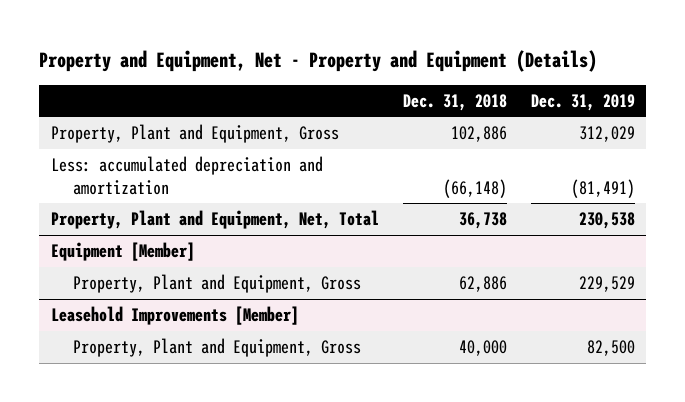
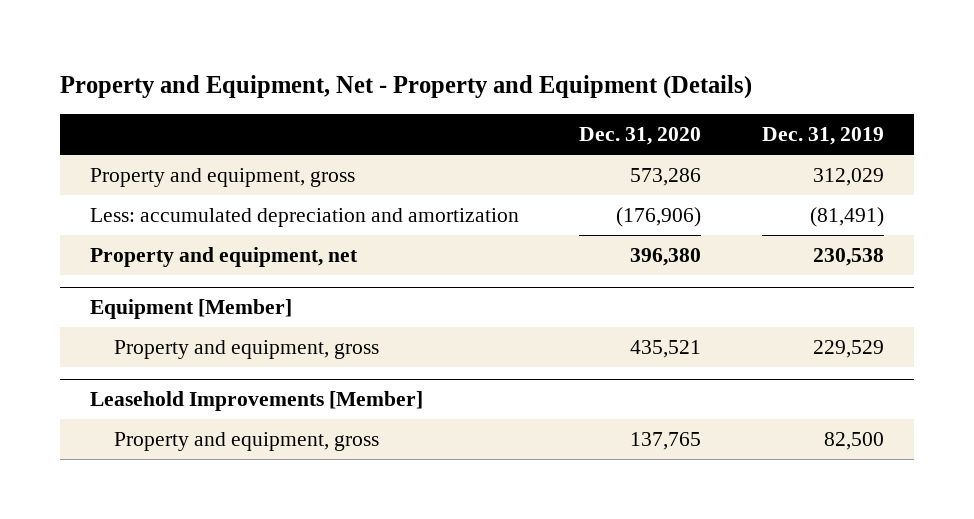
[402,93,507,111] Dec. 31, 2018 -> none
none -> [579,127,702,146] Dec. 31, 2020
[50,124,339,144] Property, Plant and Equipment, Gross -> [90,167,356,187] Property and equipment, gross
[50,210,379,230] Property, Plant and Equipment, Net, Total -> [90,246,359,267] Property and equipment, net
[73,274,362,294] Property, Plant and Equipment, Gross -> [114,339,380,359] Property and equipment, gross
[73,338,362,358] Property, Plant and Equipment, Gross -> [114,431,380,451] Property and equipment, gross

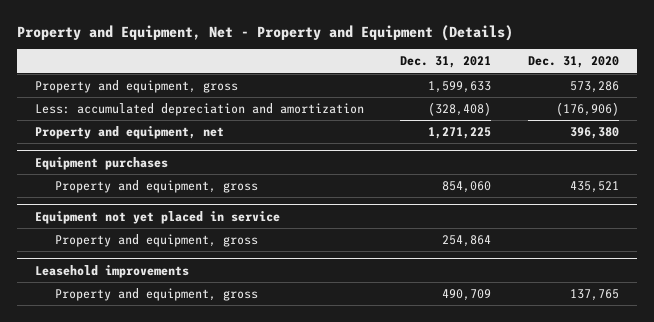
[761,127,884,146] Dec. 31, 2019 -> none
none -> [400,56,492,69] Dec. 31, 2021
[90,299,293,320] Equipment [Member] -> [35,156,169,170] Equipment purchases
none -> [35,210,281,224] Equipment not yet placed in service
none -> [54,233,258,247] Property and equipment, gross
[90,391,424,412] Leasehold Improvements [Member] -> [35,264,190,278] Leasehold improvements

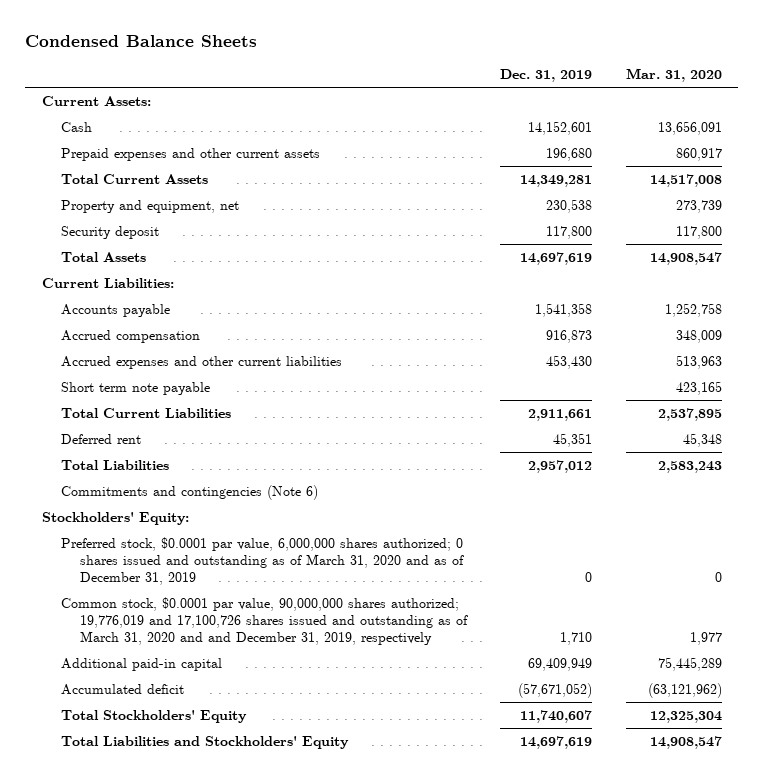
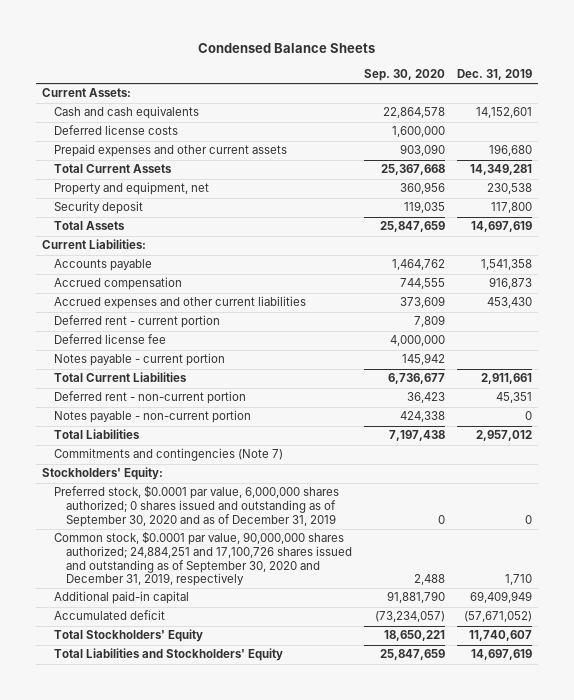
[625,68,722,83] Mar. 31, 2020 -> none
none -> [363,69,445,82] Sep. 30, 2020
[60,121,92,132] Cash -> [53,106,199,120] Cash and cash equivalents
none -> [53,125,178,136] Deferred license costs
none -> [53,315,220,329] Deferred rent - current portion
none -> [53,334,166,345] Deferred license fee
[60,381,210,395] Short term note payable -> [53,353,225,367] Notes payable - current portion
[60,433,141,444] Deferred rent -> [53,391,246,405] Deferred rent - non-current portion
none -> [53,410,251,424] Notes payable - non-current portion
[60,484,318,500] Commitments and contingencies (Note 6) -> [53,448,283,462] Commitments and contingencies (Note 7)
[60,536,464,586] Preferred stock, $0.0001 par value, 6,000,000 shares authorized; 0 shares issued and outstanding as of March 31, 2020 and as of December 31, 2019 -> [53,485,339,527] Preferred stock, $0.0001 par value, 6,000,000 shares authorized; 0 shares issued and outstanding as of September 30, 2020 and as of December 31, 2019
[60,596,468,646] Common stock, $0.0001 par value, 90,000,000 shares authorized; 19,776,019 and 17,100,726 shares issued and outstanding as of March 31, 2020 and and December 31, 2019, respectively -> [53,531,352,587] Common stock, $0.0001 par value, 90,000,000 shares authorized; 24,884,251 and 17,100,726 shares issued and outstanding as of September 30, 2020 and December 31, 2019, respectively

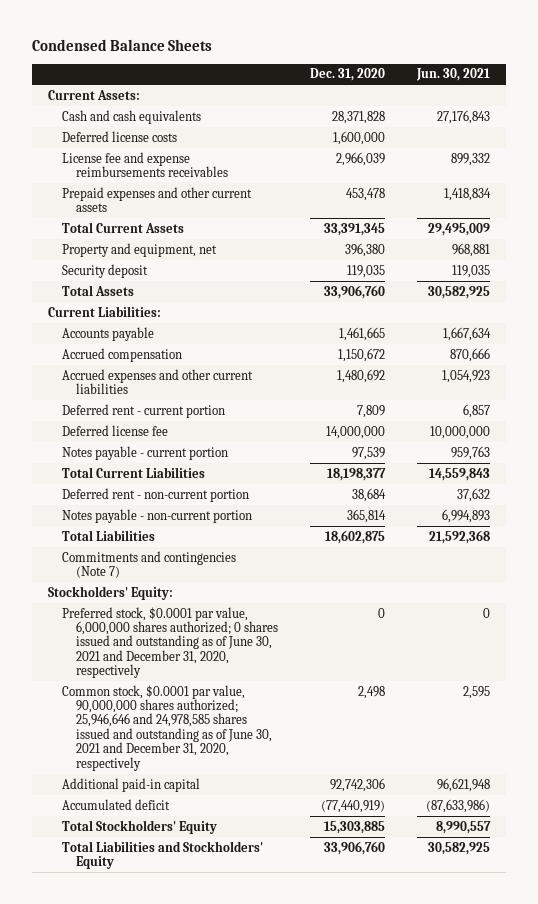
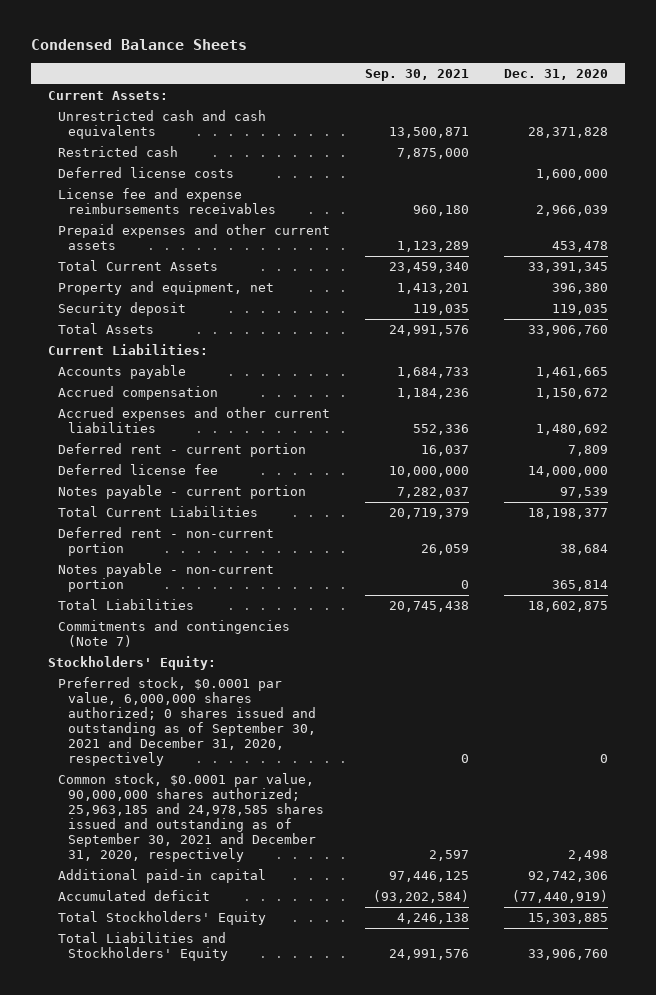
[415,68,490,82] Jun. 30, 2021 -> none
none -> [364,68,469,81] Sep. 30, 2021
[61,109,201,124] Cash and cash equivalents -> [57,110,266,140] Unrestricted cash and cash equivalents
none -> [57,146,178,158] Restricted cash
[61,606,278,679] Preferred stock, $0.0001 par value, 6,000,000 shares authorized; 0 shares issued and outstanding as of June 30, 2021 and December 31, 2020, respectively -> [57,677,316,766] Preferred stock, $0.0001 par value, 6,000,000 shares authorized; 0 shares issued and outstanding as of September 30, 2021 and December 31, 2020, respectively
[61,684,272,771] Common stock, $0.0001 par value, 90,000,000 shares authorized; 25,946,646 and 24,978,585 shares issued and outstanding as of June 30, 2021 and December 31, 2020, respectively -> [57,773,324,862] Common stock, $0.0001 par value, 90,000,000 shares authorized; 25,963,185 and 24,978,585 shares issued and outstanding as of September 30, 2021 and December 31, 2020, respectively

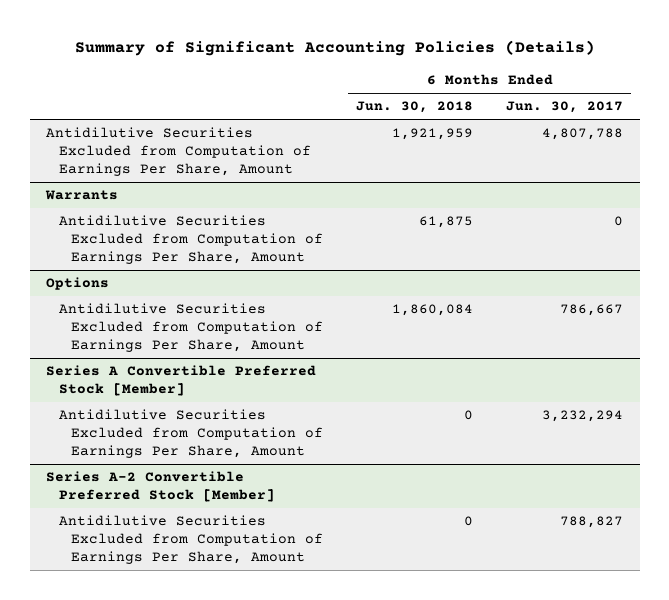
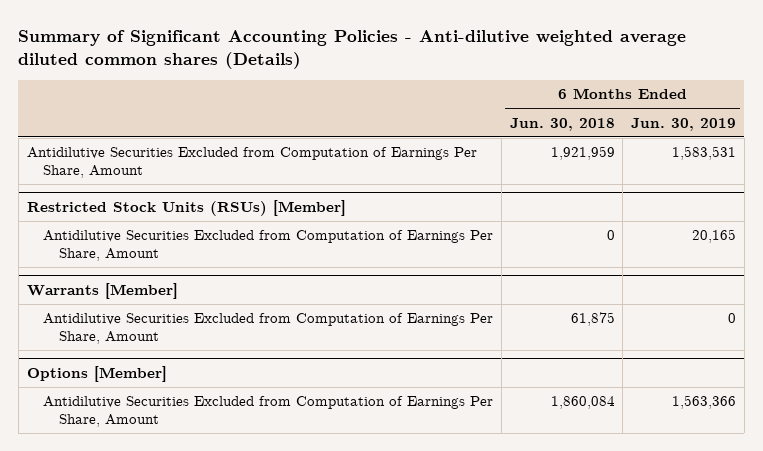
[74,40,595,57] Summary of Significant Accounting Policies (Details) -> [18,29,687,69] Summary of Significant Accounting Policies - Anti-dilutive weighted average diluted common shares (Details)
[506,101,624,114] Jun. 30, 2017 -> none
none -> [631,117,737,131] Jun. 30, 2019
none -> [26,200,346,217] Restricted Stock Units (RSUs) [Member]
none -> [42,230,493,262] Antidilutive Securities Excluded from Computation of Earnings Per Share, Amount
[45,190,119,201] Warrants -> [26,283,178,300] Warrants [Member]
[46,277,110,291] Options -> [26,366,167,383] Options [Member]
[46,365,317,397] Series A Convertible Preferred Stock [Member] -> none
[58,409,324,459] Antidilutive Securities Excluded from Computation of Earnings Per Share, Amount -> none
[46,471,275,503] Series A-2 Convertible Preferred Stock [Member] -> none
[58,515,324,565] Antidilutive Securities Excluded from Computation of Earnings Per Share, Amount -> none

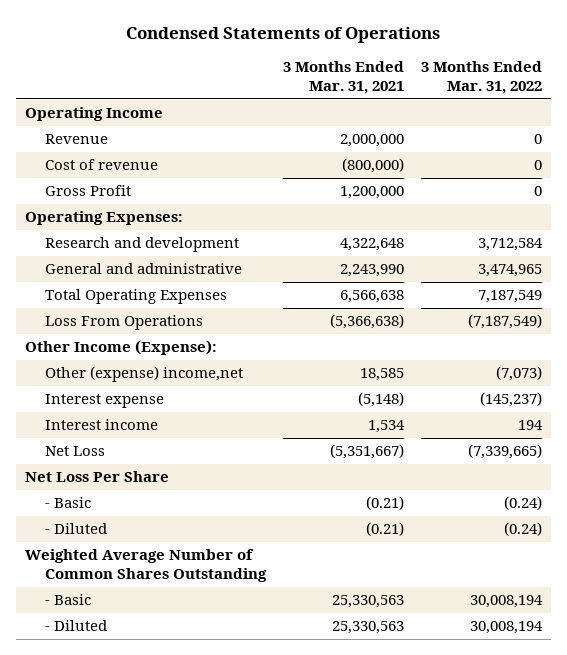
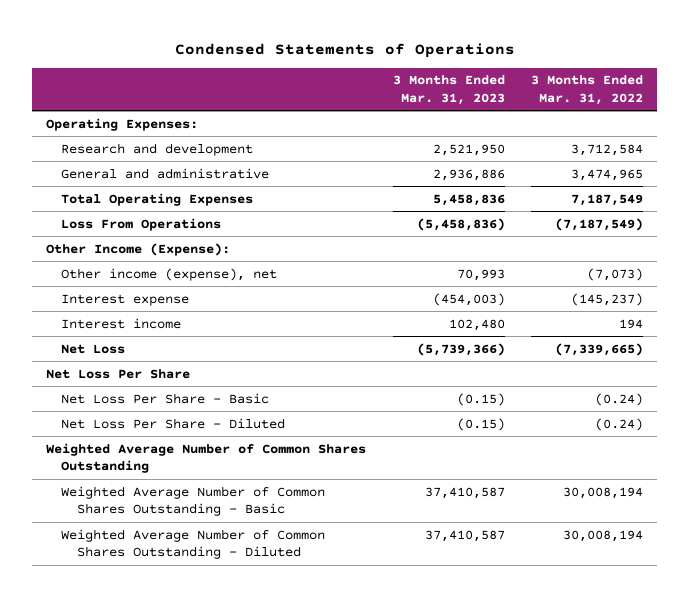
[283,61,405,95] 3 Months Ended Mar. 31, 2021 -> none
none -> [392,75,505,105] 3 Months Ended Mar. 31, 2023
[24,107,163,122] Operating Income -> none
[45,134,109,145] Revenue -> none
[45,159,159,171] Cost of revenue -> none
[45,185,132,197] Gross Profit -> none
[45,366,244,383] Other (expense) income,net -> [61,267,278,281] Other income (expense), net
[45,497,92,509] - Basic -> [61,392,270,404] Net Loss Per Share - Basic
[45,523,108,535] - Diluted -> [61,417,286,429] Net Loss Per Share - Diluted
[45,594,92,606] - Basic -> [61,485,326,517] Weighted Average Number of Common Shares Outstanding - Basic
[45,620,108,632] - Diluted -> [61,528,326,560] Weighted Average Number of Common Shares Outstanding - Diluted

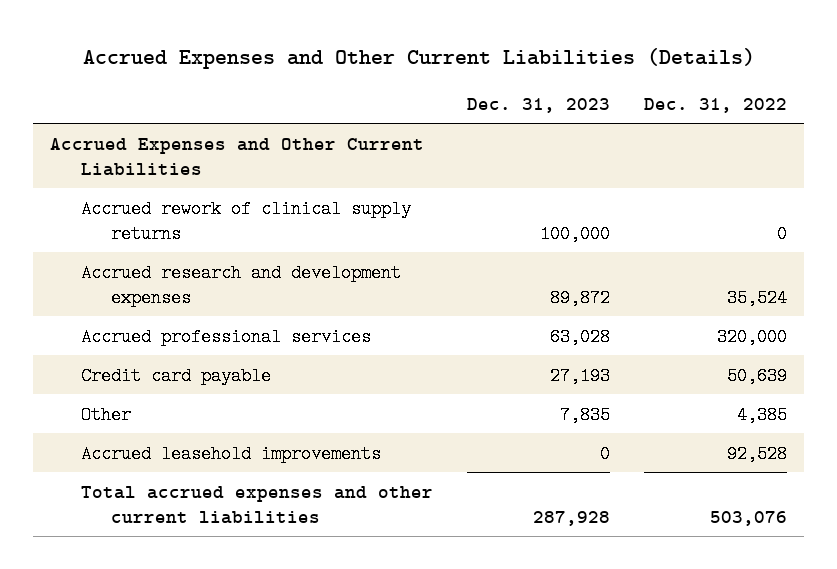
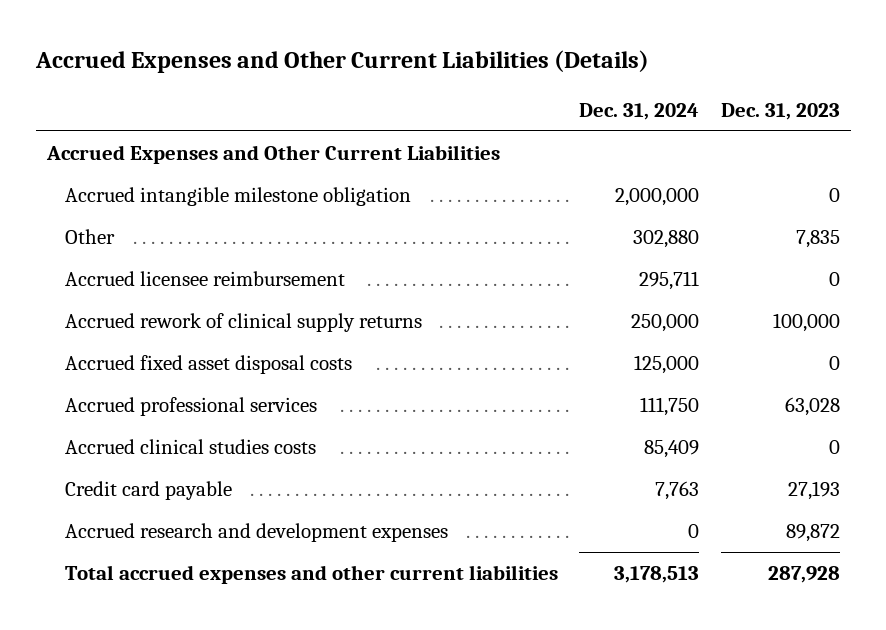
[644,98,788,114] Dec. 31, 2022 -> none
none -> [579,102,700,120] Dec. 31, 2024
none -> [64,186,411,206] Accrued intangible milestone obligation
[80,405,131,424] Other -> [64,228,115,244] Other
none -> [64,270,345,286] Accrued licensee reimbursement
none -> [64,354,352,374] Accrued fixed asset disposal costs
none -> [64,438,316,454] Accrued clinical studies costs
[80,444,381,463] Accrued leasehold improvements -> none
[80,263,401,307] Accrued research and development expenses -> [64,522,448,542] Accrued research and development expenses

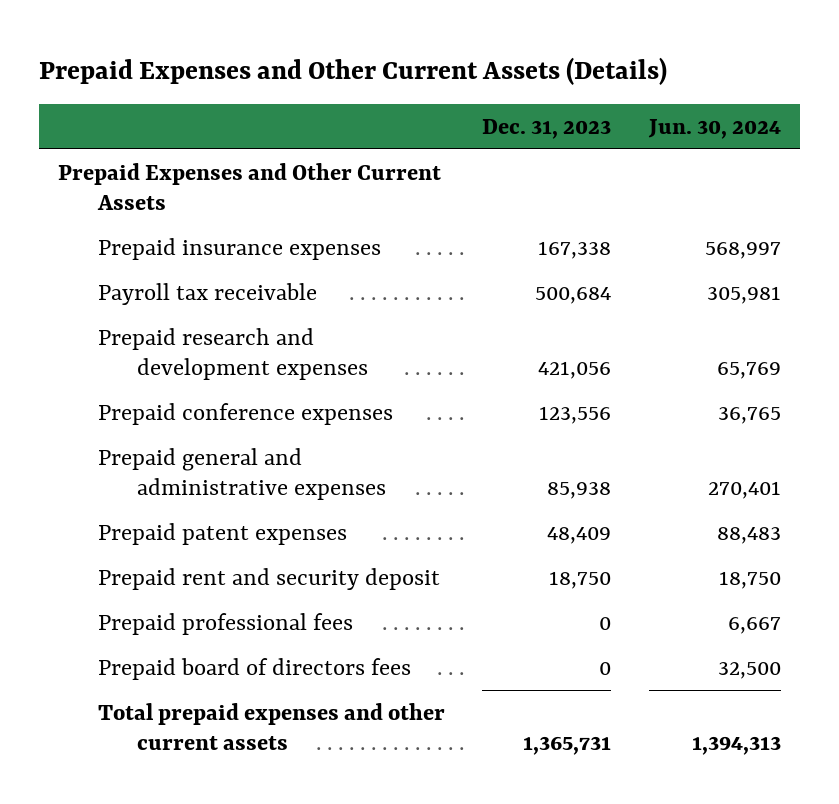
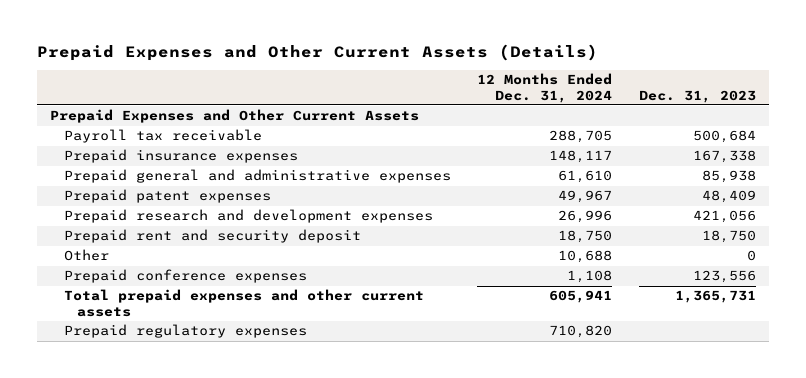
[648,118,782,139] Jun. 30, 2024 -> none
none -> [477,73,613,103] 12 Months Ended Dec. 31, 2024
[97,237,381,260] Prepaid insurance expenses -> [63,149,298,164] Prepaid insurance expenses
[97,327,369,381] Prepaid research and development expenses -> [63,209,433,224] Prepaid research and development expenses
[97,612,353,635] Prepaid professional fees -> none
[97,657,411,680] Prepaid board of directors fees -> none
none -> [63,249,109,262] Other
[97,402,393,425] Prepaid conference expenses -> [63,269,307,284] Prepaid conference expenses
none -> [63,324,307,339] Prepaid regulatory expenses

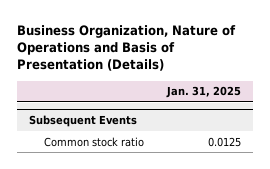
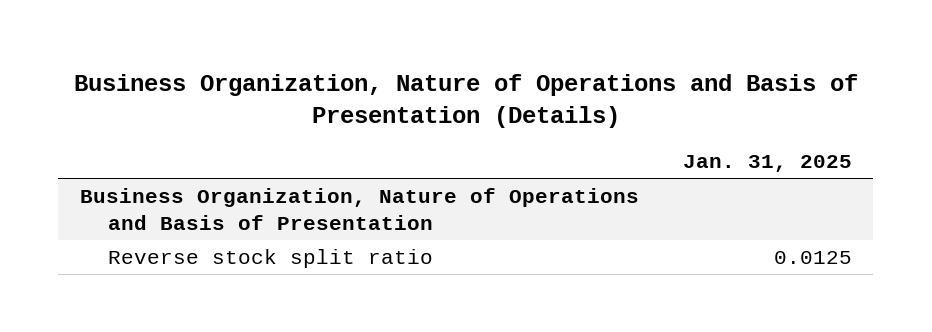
[28,115,137,128] Subsequent Events -> none
none -> [80,187,640,230] Business Organization, Nature of Operations and Basis of Presentation
[44,136,145,147] Common stock ratio -> [107,248,433,268] Reverse stock split ratio

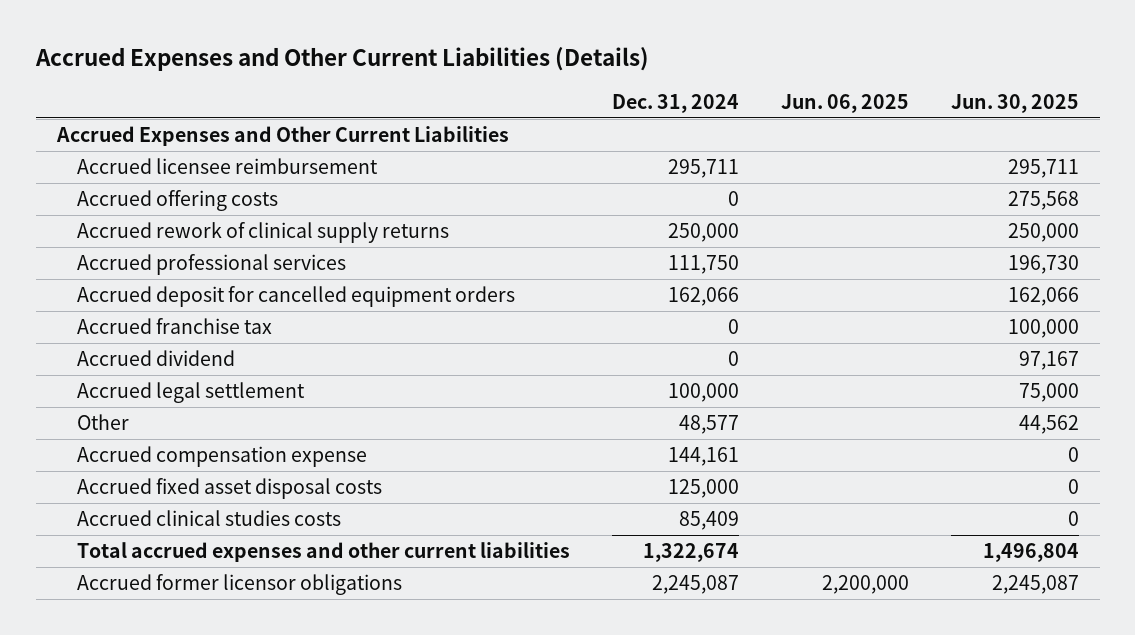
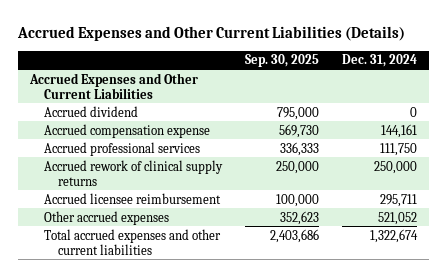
[780,93,909,113] Jun. 06, 2025 -> none
[950,93,1079,113] Jun. 30, 2025 -> none
none -> [244,54,319,68] Sep. 30, 2025
[76,190,278,212] Accrued offering costs -> none
[76,286,515,308] Accrued deposit for cancelled equipment orders -> none
[76,318,272,335] Accrued franchise tax -> none
[76,382,305,404] Accrued legal settlement -> none
[76,414,129,431] Other -> none
[76,478,382,500] Accrued fixed asset disposal costs -> none
[76,510,341,527] Accrued clinical studies costs -> none
[76,254,346,276] Accrued professional services -> [43,141,200,156] Accrued professional services
[76,222,449,244] Accrued rework of clinical supply returns -> [43,159,223,186] Accrued rework of clinical supply returns
[76,158,378,175] Accrued licensee reimbursement -> [43,192,221,204] Accrued licensee reimbursement
none -> [43,210,169,225] Other accrued expenses
[76,574,402,596] Accrued former licensor obligations -> none

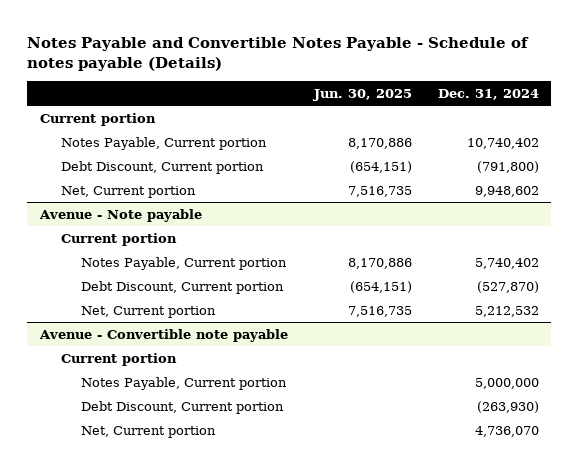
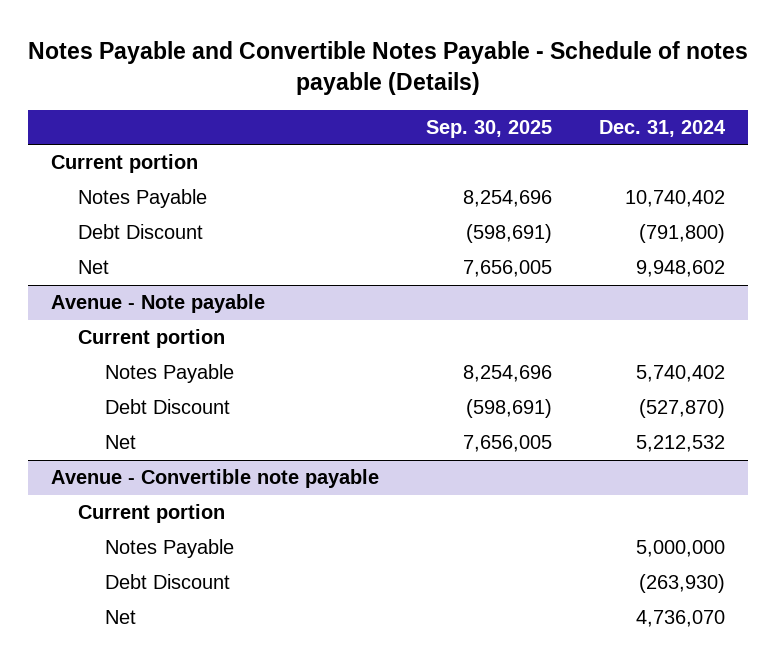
[312,89,412,102] Jun. 30, 2025 -> none
none -> [426,119,553,138] Sep. 30, 2025
[60,136,267,150] Notes Payable, Current portion -> [78,189,208,209] Notes Payable
[60,160,264,174] Debt Discount, Current portion -> [78,224,204,240] Debt Discount
[60,185,196,198] Net, Current portion -> [78,260,110,275] Net
[80,256,287,270] Notes Payable, Current portion -> [104,364,234,384] Notes Payable
[80,280,284,294] Debt Discount, Current portion -> [104,399,230,415] Debt Discount
[80,305,216,318] Net, Current portion -> [104,435,136,450] Net
[80,376,287,390] Notes Payable, Current portion -> [104,539,234,559] Notes Payable
[80,400,284,414] Debt Discount, Current portion -> [104,574,230,590] Debt Discount
[80,425,216,438] Net, Current portion -> [104,610,136,625] Net

